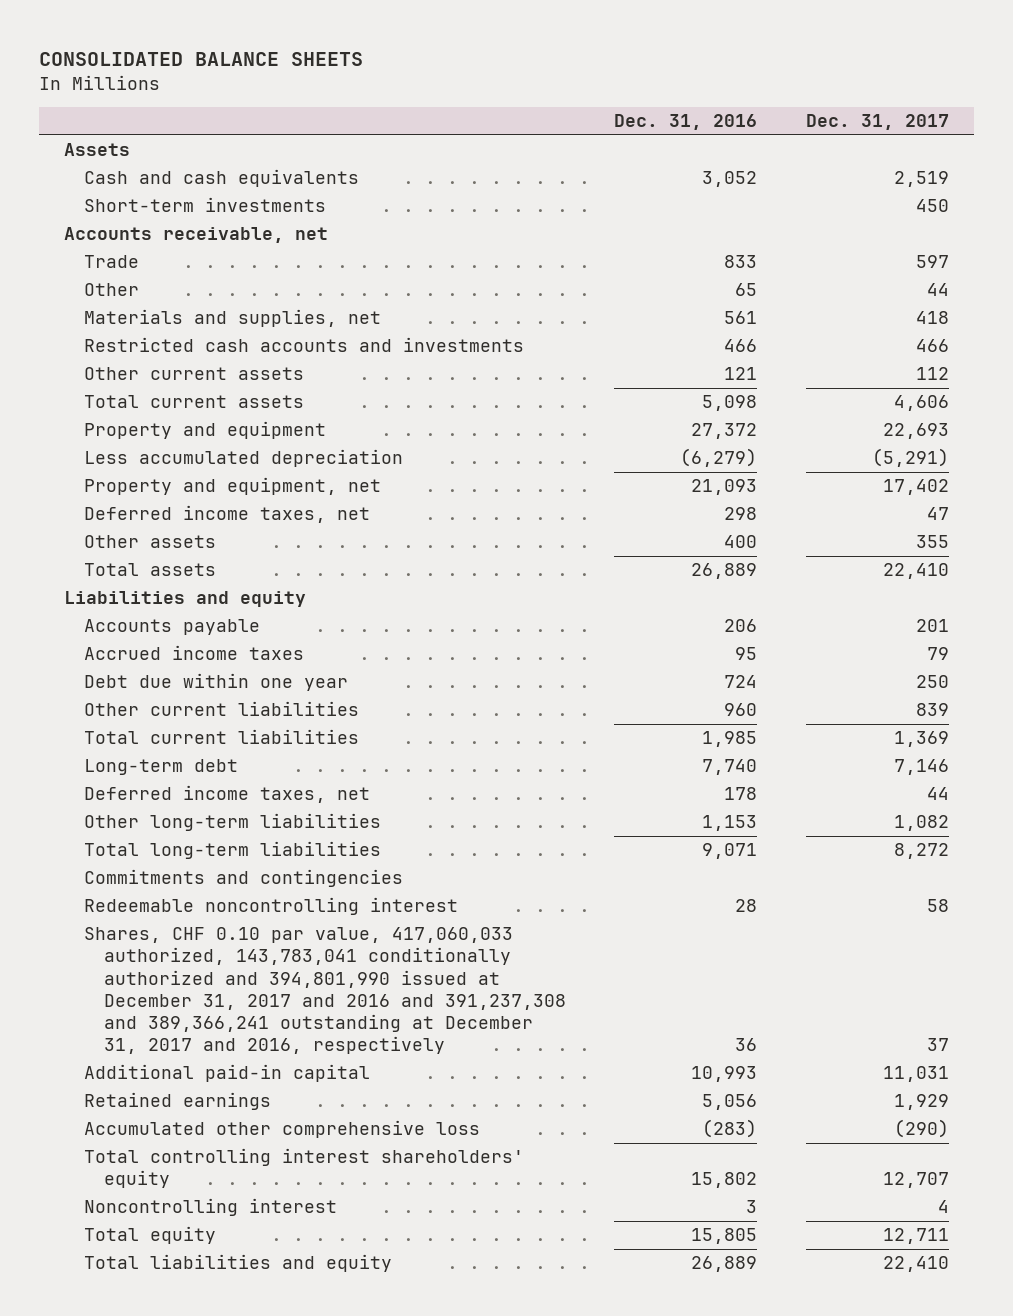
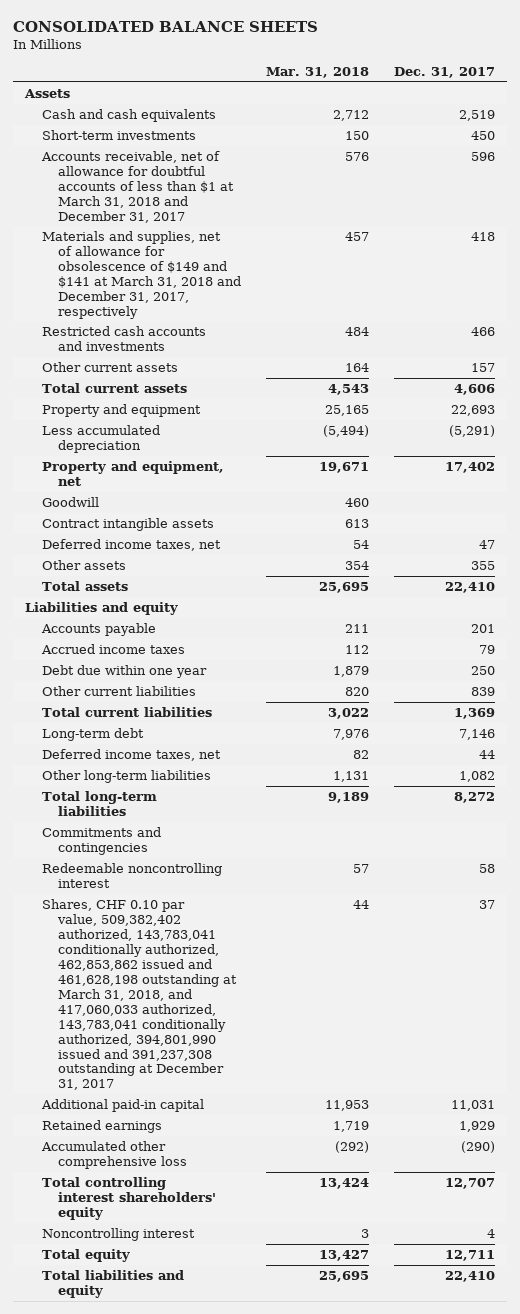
[614,114,758,131] Dec. 31, 2016 -> none
none -> [265,67,369,79] Mar. 31, 2018
[63,227,328,244] Accounts receivable, net -> none
[83,255,139,269] Trade -> none
[83,283,139,297] Other -> none
none -> [40,150,234,223] Accounts receivable, net of allowance for doubtful accounts of less than $1 at March 31, 2018 and December 31, 2017
[83,309,381,328] Materials and supplies, net -> [41,230,241,319] Materials and supplies, net of allowance for obsolescence of $149 and $141 at March 31, 2018 and December 31, 2017, respectively
[916,367,950,381] 112 -> [470,362,495,372] 157
none -> [41,496,99,507] Goodwill
none -> [41,517,214,531] Contract intangible assets
[83,927,566,1055] Shares, CHF 0.10 par value, 417,060,033 authorized, 143,783,041 conditionally authorized and 394,801,990 issued at December 31, 2017 and 2016 and 391,237,308 and 389,366,241 outstanding at December 31, 2017 and 2016, respectively -> [41,898,237,1091] Shares, CHF 0.10 par value, 509,382,402 authorized, 143,783,041 conditionally authorized, 462,853,862 issued and 461,628,198 outstanding at March 31, 2018, and 417,060,033 authorized, 143,783,041 conditionally authorized, 394,801,990 issued and 391,237,308 outstanding at December 31, 2017

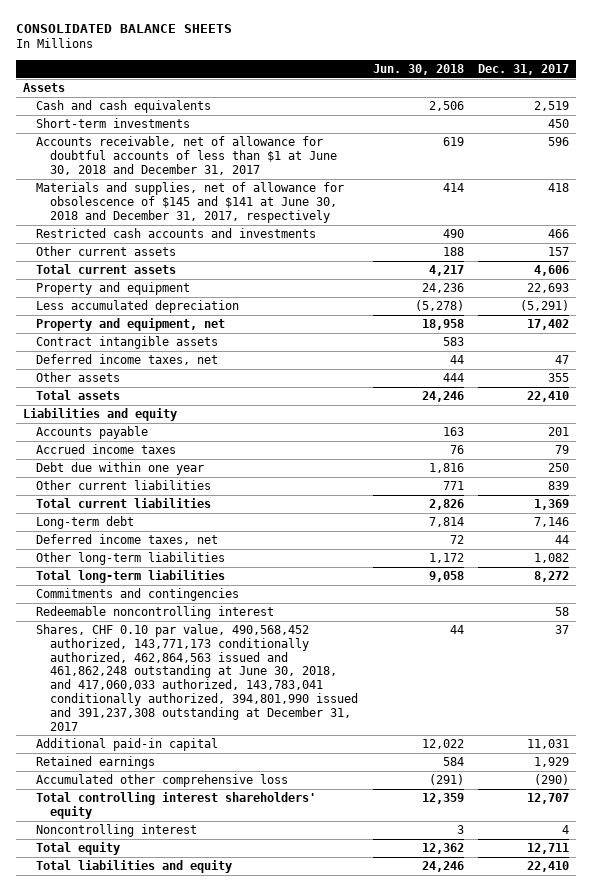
[265,67,369,79] Mar. 31, 2018 -> none
none -> [372,63,464,75] Jun. 30, 2018
[40,150,234,223] Accounts receivable, net of allowance for doubtful accounts of less than $1 at March 31, 2018 and December 31, 2017 -> [36,136,338,175] Accounts receivable, net of allowance for doubtful accounts of less than $1 at June 30, 2018 and December 31, 2017
[41,230,241,319] Materials and supplies, net of allowance for obsolescence of $149 and $141 at March 31, 2018 and December 31, 2017, respectively -> [36,182,345,223] Materials and supplies, net of allowance for obsolescence of $145 and $141 at June 30, 2018 and December 31, 2017, respectively
[41,496,99,507] Goodwill -> none
[41,898,237,1091] Shares, CHF 0.10 par value, 509,382,402 authorized, 143,783,041 conditionally authorized, 462,853,862 issued and 461,628,198 outstanding at March 31, 2018, and 417,060,033 authorized, 143,783,041 conditionally authorized, 394,801,990 issued and 391,237,308 outstanding at December 31, 2017 -> [36,624,359,731] Shares, CHF 0.10 par value, 490,568,452 authorized, 143,771,173 conditionally authorized, 462,864,563 issued and 461,862,248 outstanding at June 30, 2018, and 417,060,033 authorized, 143,783,041 conditionally authorized, 394,801,990 issued and 391,237,308 outstanding at December 31, 2017

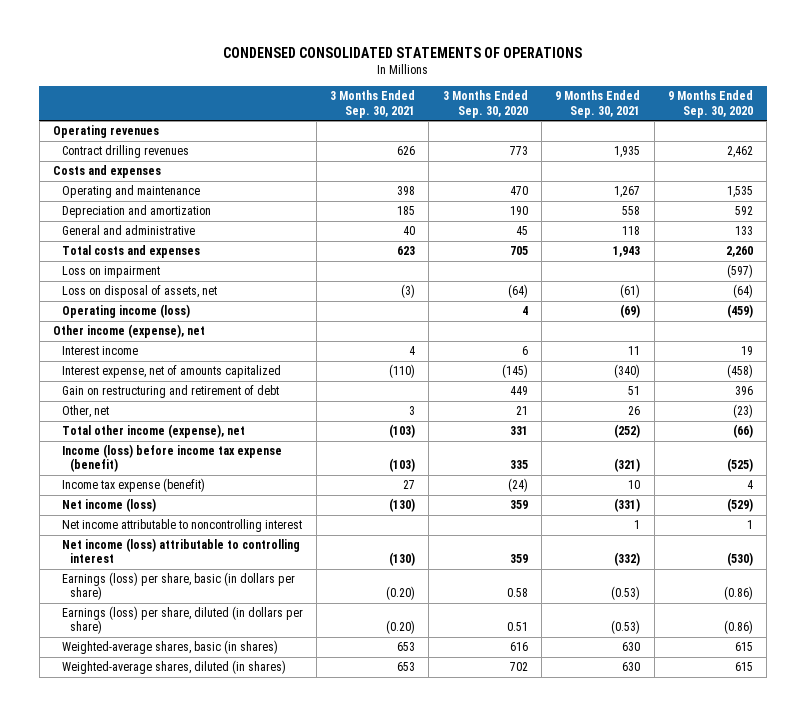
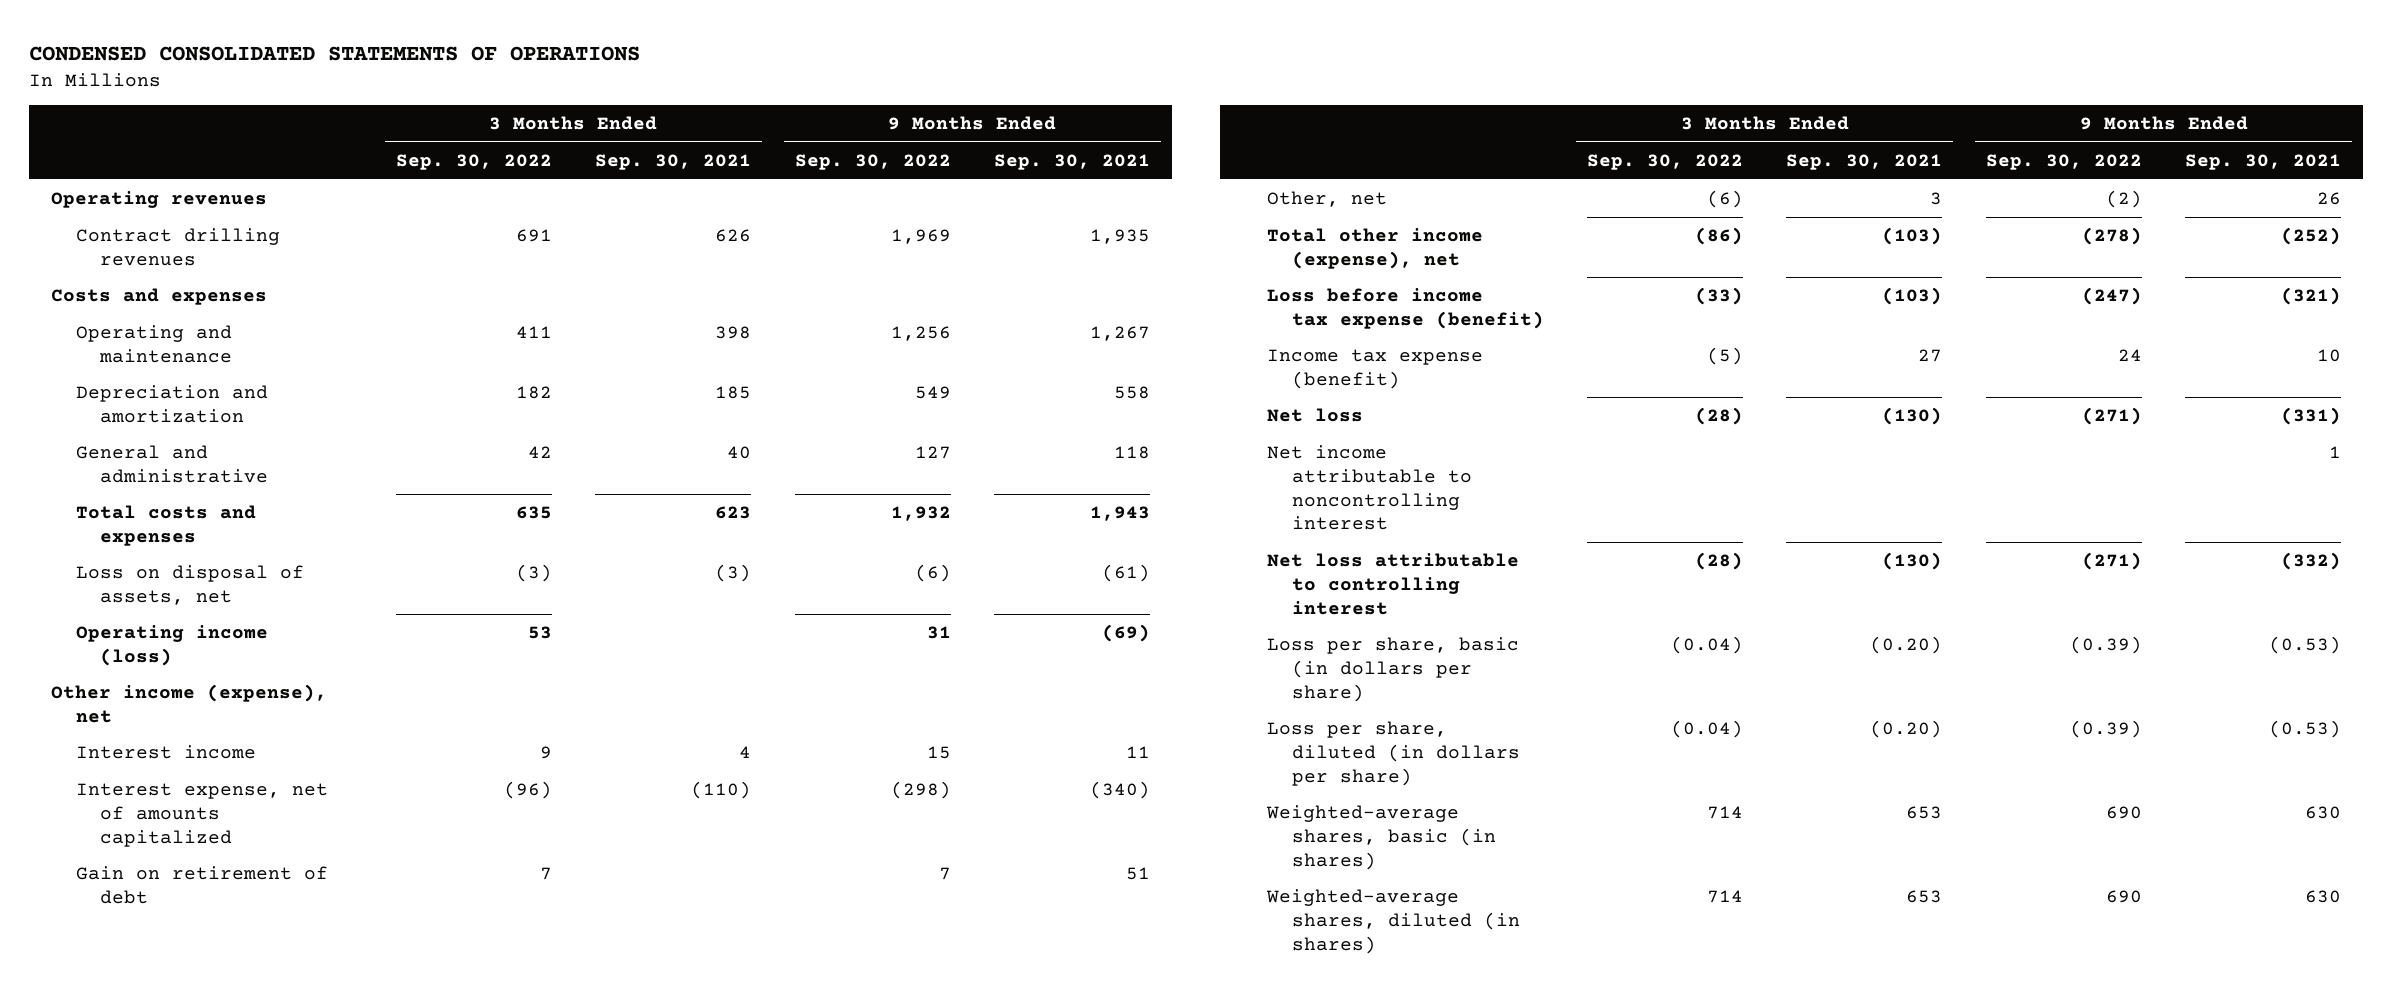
[442,90,528,118] 3 Months Ended Sep. 30, 2020 -> none
[667,90,753,118] 9 Months Ended Sep. 30, 2020 -> none
none -> [395,153,552,170] Sep. 30, 2022
none -> [794,153,951,170] Sep. 30, 2022
[61,266,160,279] Loss on impairment -> none
[61,385,279,399] Gain on restructuring and retirement of debt -> [75,865,328,904] Gain on retirement of debt
[61,444,282,473] Income (loss) before income tax expense (benefit) -> [1266,287,1544,329] Loss before income tax expense (benefit)
[61,498,156,513] Net income (loss) -> [1266,407,1363,422] Net loss
[61,538,300,564] Net income (loss) attributable to controlling interest -> [1266,552,1519,615] Net loss attributable to controlling interest
[61,572,295,601] Earnings (loss) per share, basic (in dollars per share) -> [1266,636,1519,702] Loss per share, basic (in dollars per share)
[61,606,303,635] Earnings (loss) per share, diluted (in dollars per share) -> [1266,720,1520,786] Loss per share, diluted (in dollars per share)

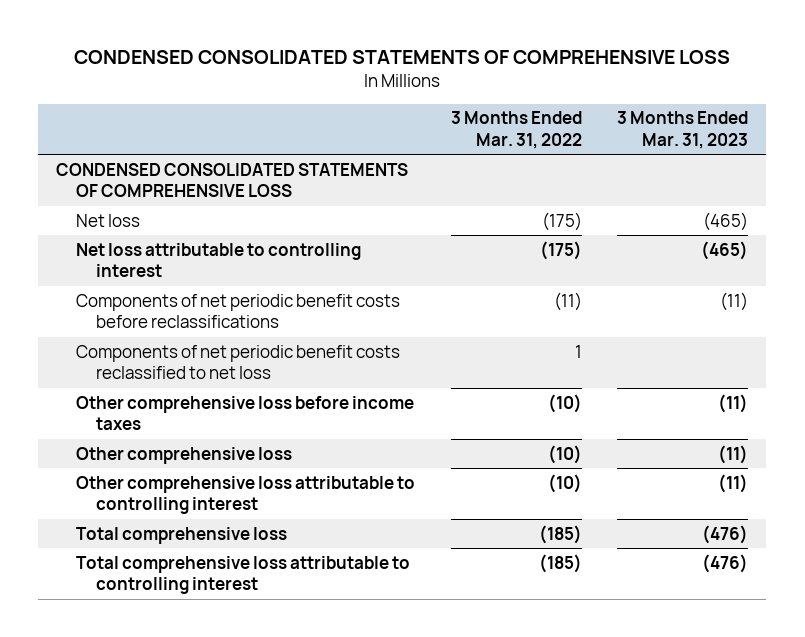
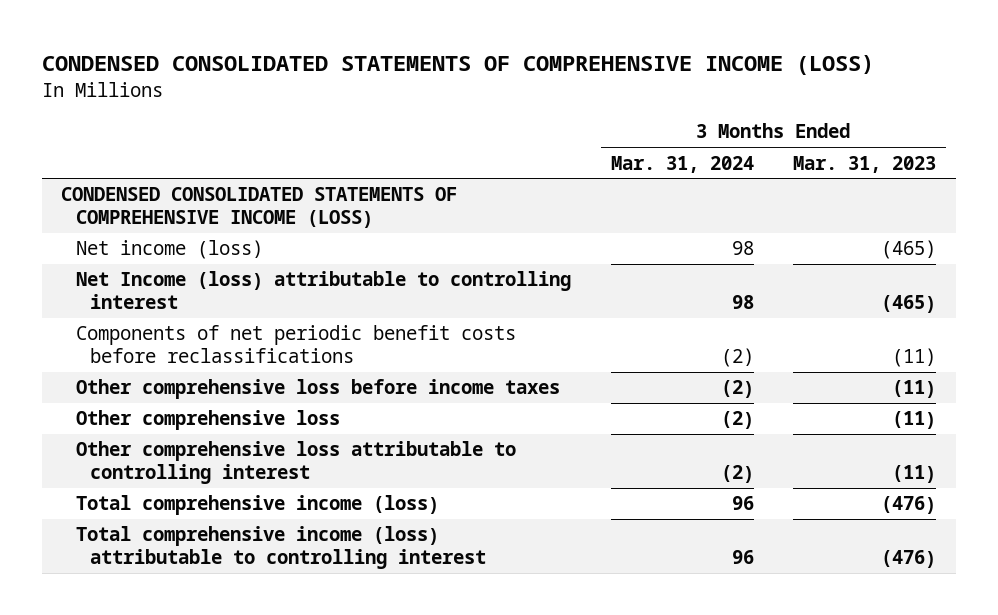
[74,50,731,65] CONDENSED CONSOLIDATED STATEMENTS OF COMPREHENSIVE LOSS -> [41,55,874,76] CONDENSED CONSOLIDATED STATEMENTS OF COMPREHENSIVE INCOME (LOSS)
[450,111,582,149] 3 Months Ended Mar. 31, 2022 -> none
none -> [610,155,754,173] Mar. 31, 2024
[56,162,409,198] CONDENSED CONSOLIDATED STATEMENTS OF COMPREHENSIVE LOSS -> [61,187,458,228] CONDENSED CONSOLIDATED STATEMENTS OF COMPREHENSIVE INCOME (LOSS)
[75,213,140,227] Net loss -> [75,240,263,260] Net income (loss)
[75,242,361,278] Net loss attributable to controlling interest -> [75,271,571,309] Net Income (loss) attributable to controlling interest
[75,344,400,380] Components of net periodic benefit costs reclassified to net loss -> none
[75,526,287,544] Total comprehensive loss -> [75,495,439,516] Total comprehensive income (loss)
[75,555,410,595] Total comprehensive loss attributable to controlling interest -> [75,526,486,569] Total comprehensive income (loss) attributable to controlling interest

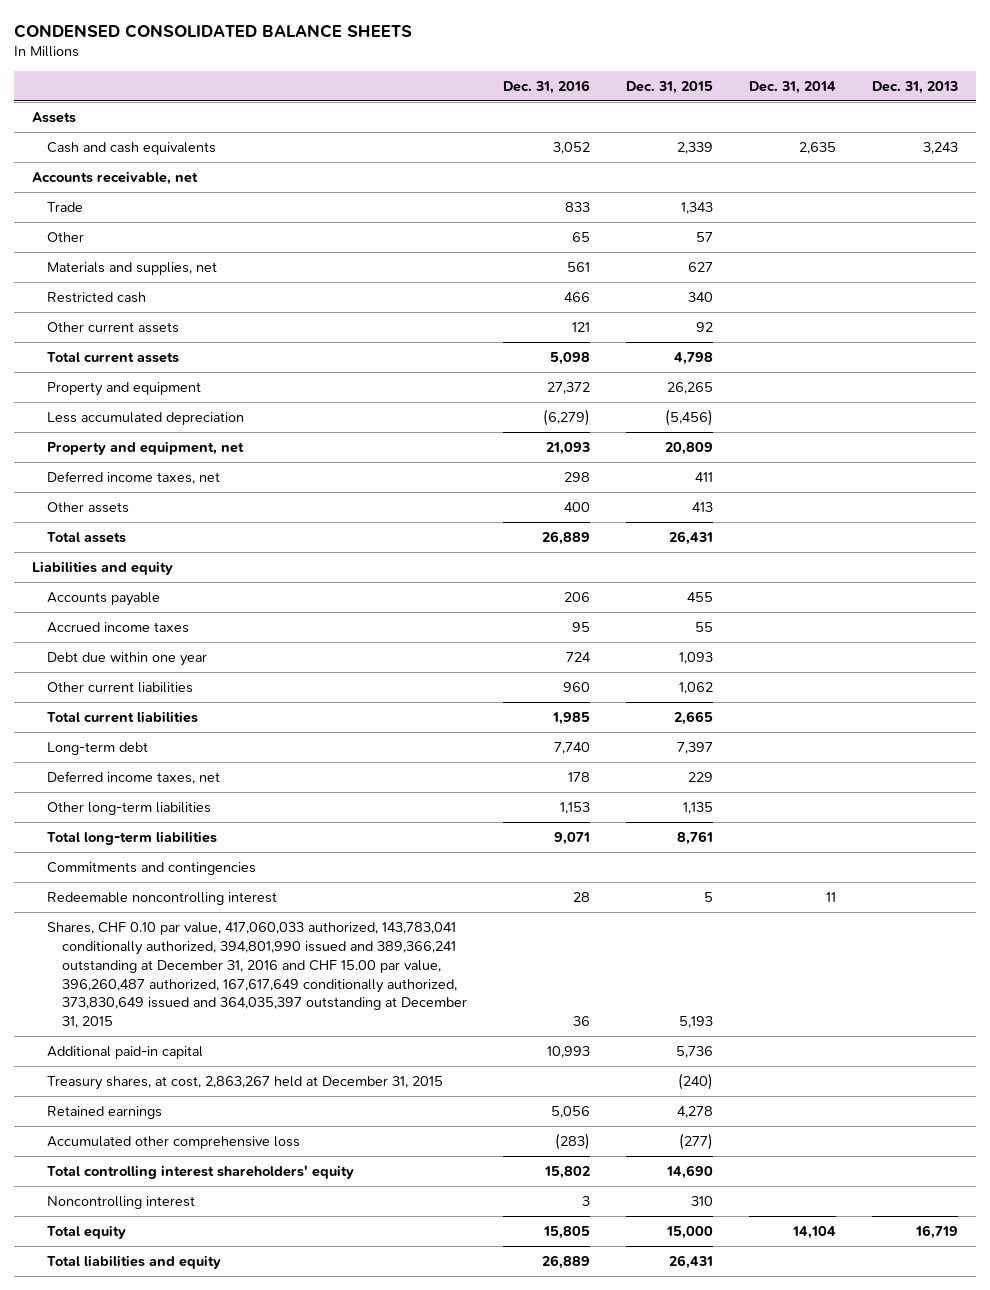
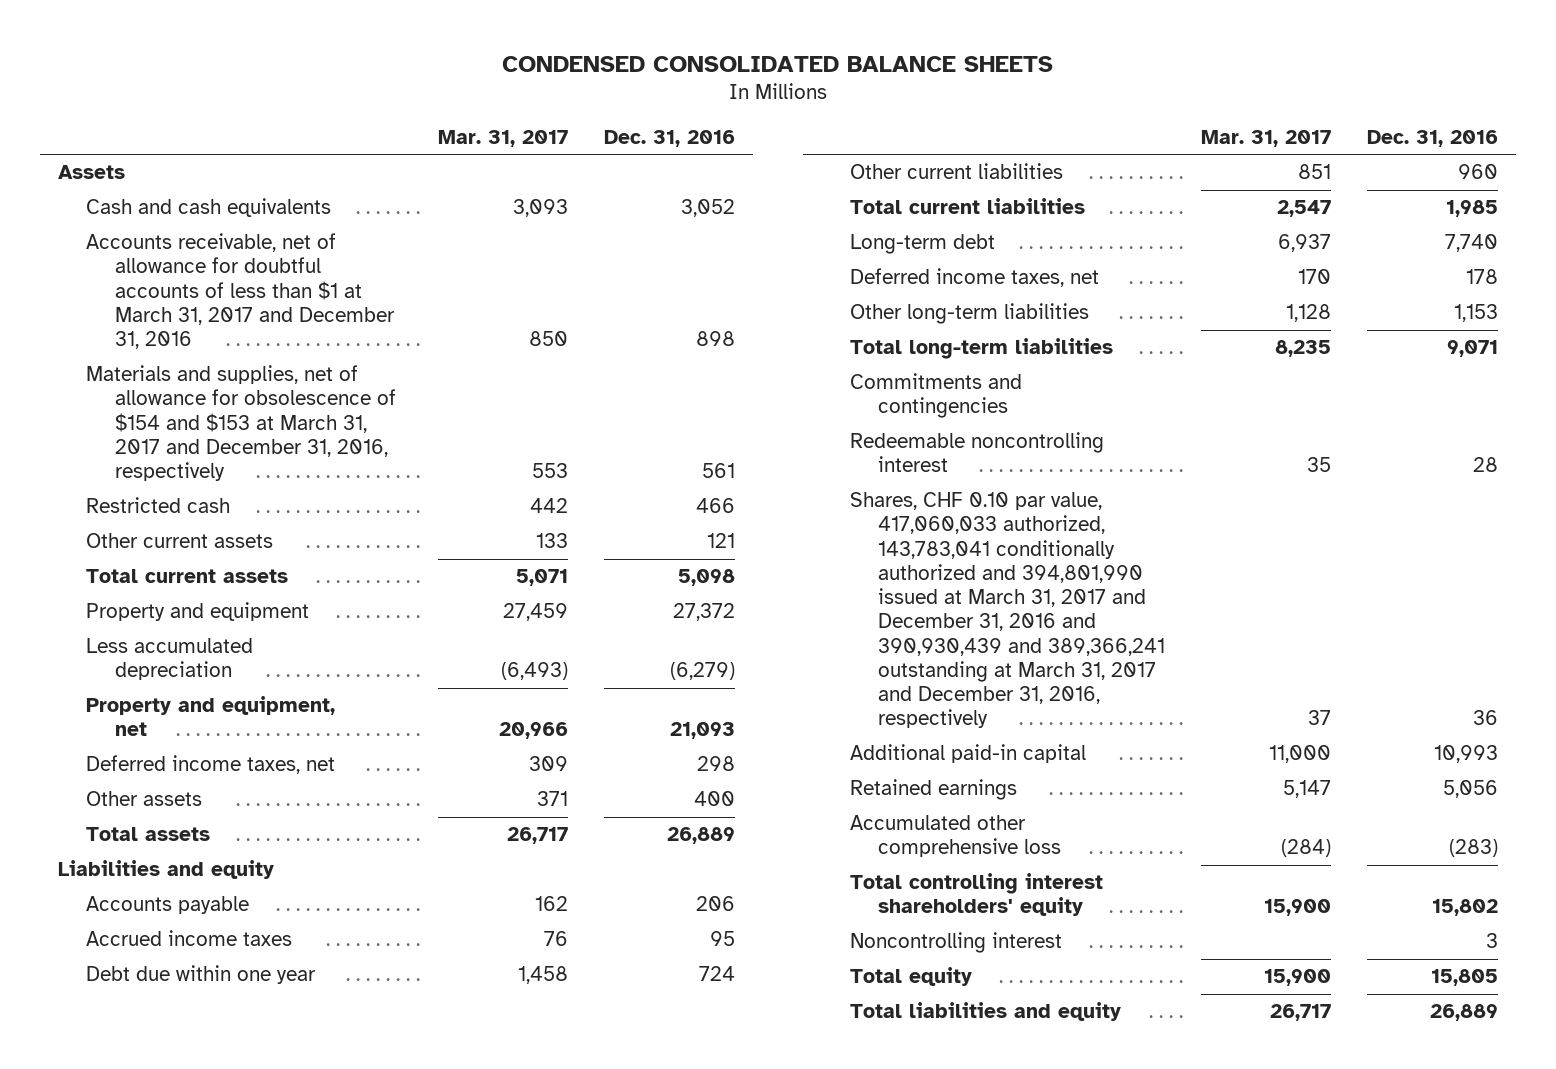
[626,80,714,94] Dec. 31, 2015 -> none
[749,80,837,94] Dec. 31, 2014 -> none
[872,80,959,94] Dec. 31, 2013 -> none
none -> [437,129,568,147] Mar. 31, 2017
[32,170,199,185] Accounts receivable, net -> none
[47,201,84,212] Trade -> none
[47,231,85,242] Other -> none
none -> [86,233,395,350] Accounts receivable, net of allowance for doubtful accounts of less than $1 at March 31, 2017 and December 31, 2016
[47,261,218,275] Materials and supplies, net -> [86,365,396,482] Materials and supplies, net of allowance for obsolescence of $154 and $153 at March 31, 2017 and December 31, 2016, respectively
[47,921,468,1029] Shares, CHF 0.10 par value, 417,060,033 authorized, 143,783,041 conditionally authorized, 394,801,990 issued and 389,366,241 outstanding at December 31, 2016 and CHF 15.00 par value, 396,260,487 authorized, 167,617,649 conditionally authorized, 373,830,649 issued and 364,035,397 outstanding at December 31, 2015 -> [849,492,1166,729] Shares, CHF 0.10 par value, 417,060,033 authorized, 143,783,041 conditionally authorized and 394,801,990 issued at March 31, 2017 and December 31, 2016 and 390,930,439 and 389,366,241 outstanding at March 31, 2017 and December 31, 2016, respectively
[47,1075,444,1090] Treasury shares, at cost, 2,863,267 held at December 31, 2015 -> none

